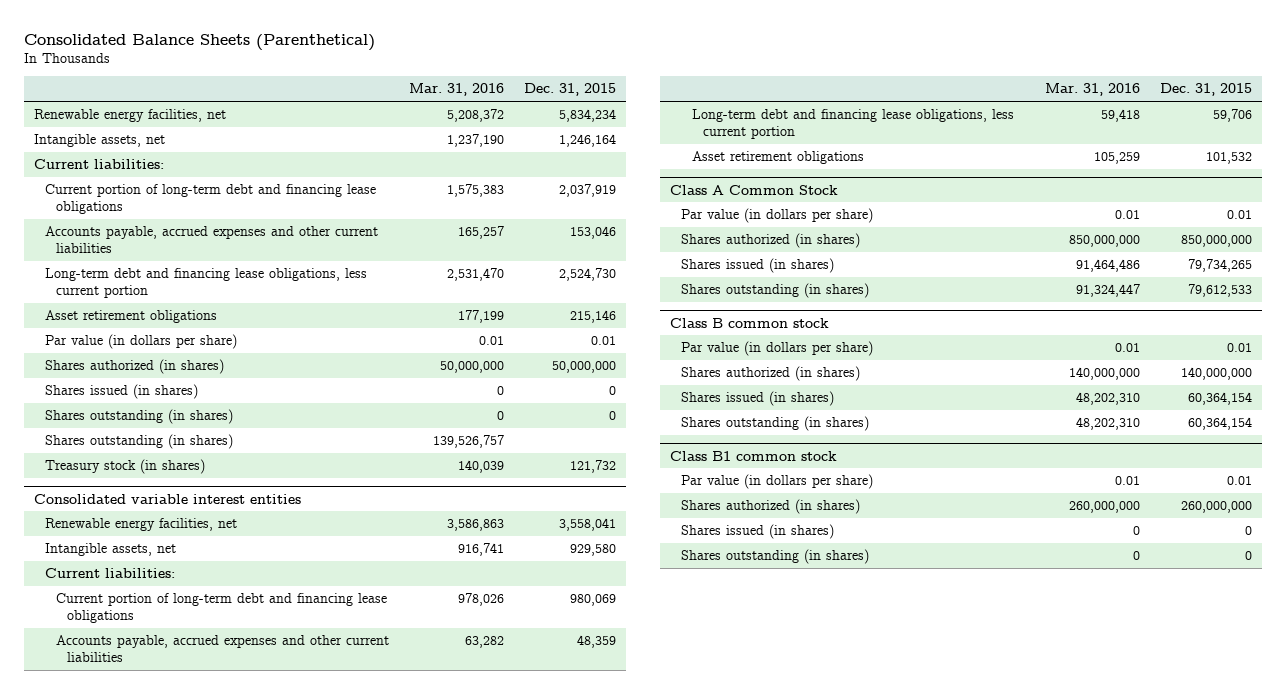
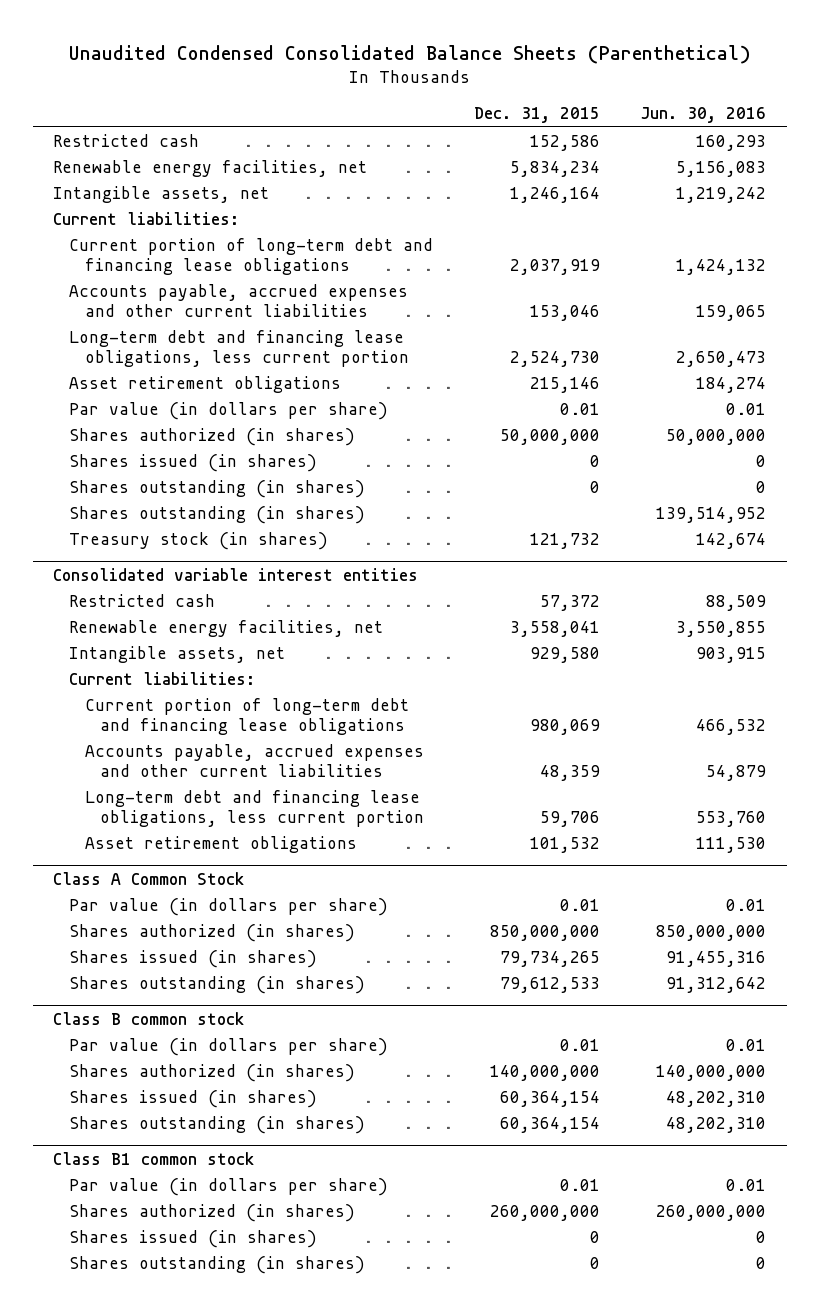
[23,33,375,51] Consolidated Balance Sheets (Parenthetical) -> [68,44,751,64] Unaudited Condensed Consolidated Balance Sheets (Parenthetical)
[408,83,504,97] Mar. 31, 2016 -> none
none -> [640,107,767,124] Jun. 30, 2016
none -> [53,134,200,148] Restricted cash
none -> [69,594,216,608] Restricted cash

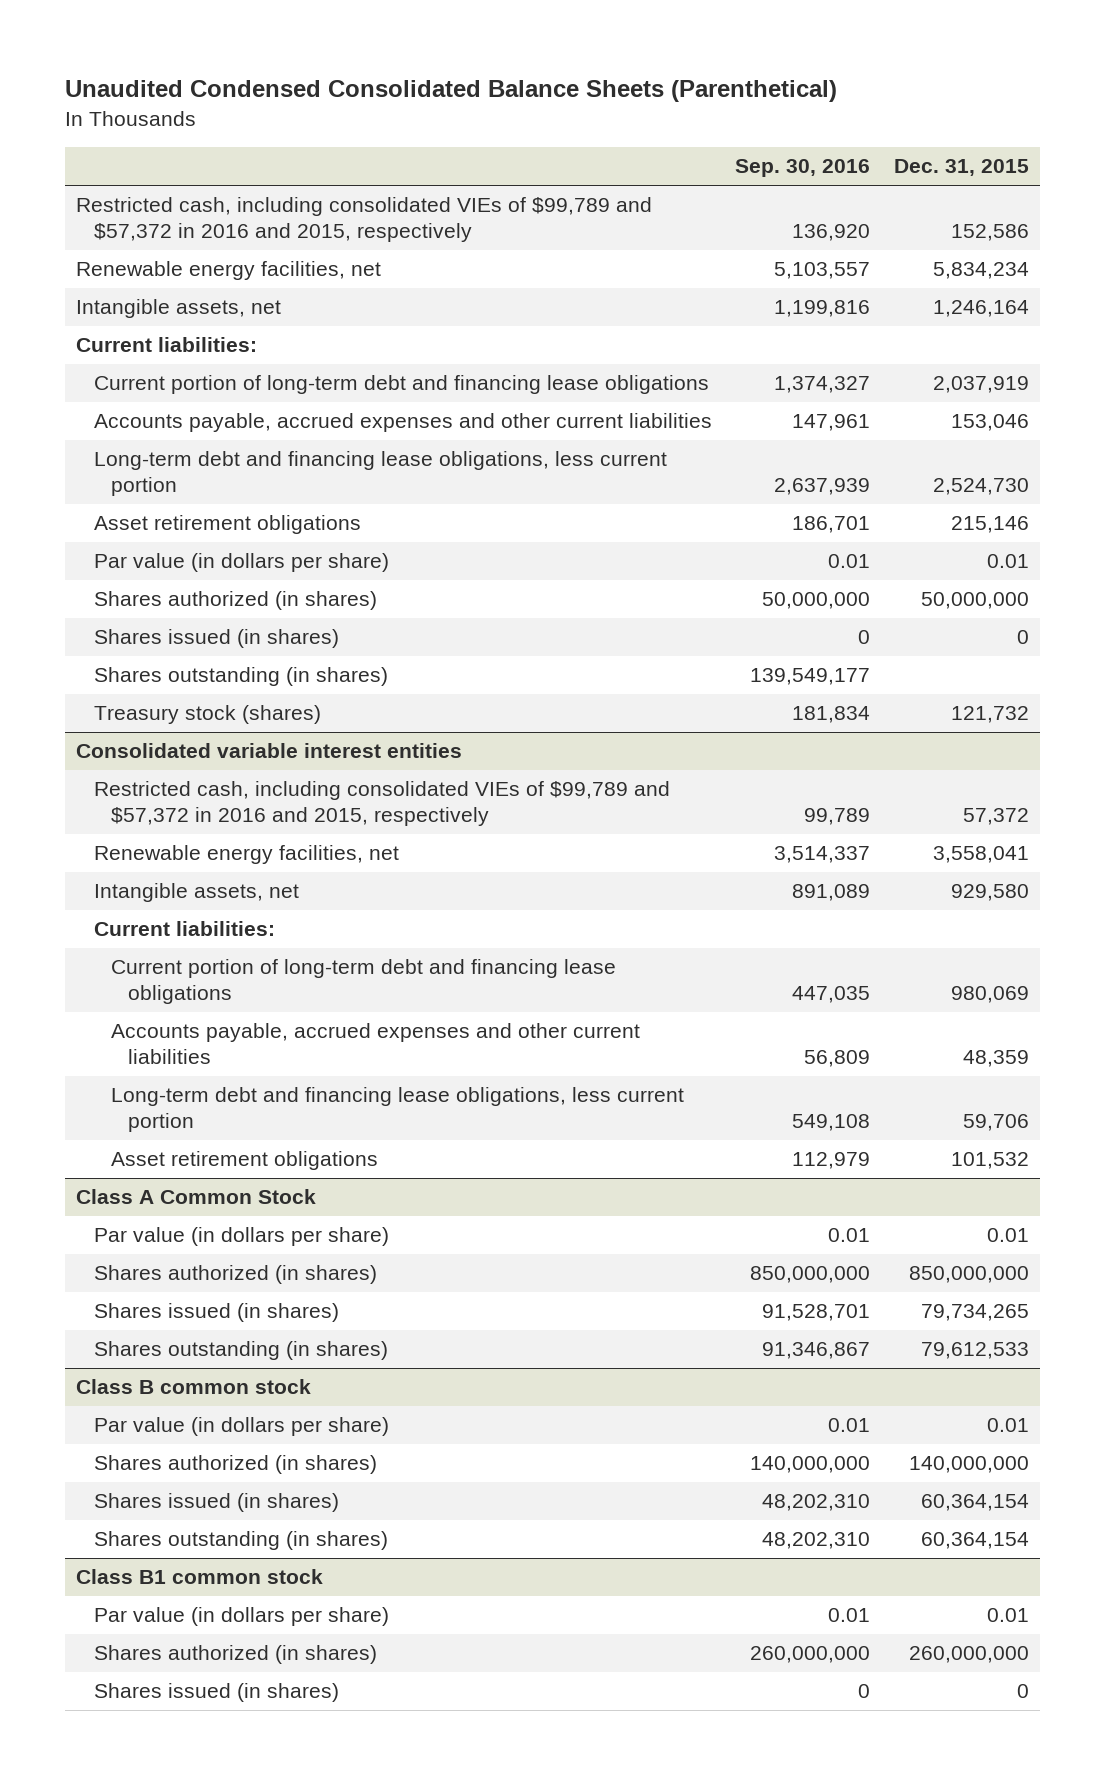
[640,107,767,124] Jun. 30, 2016 -> none
none -> [735,159,871,178] Sep. 30, 2016
[53,134,200,148] Restricted cash -> [76,197,653,243] Restricted cash, including consolidated VIEs of $99,789 and $57,372 in 2016 and 2015, respectively
[69,480,366,499] Shares outstanding (in shares) -> none
[69,532,329,551] Treasury stock (in shares) -> [93,705,321,725] Treasury stock (shares)
[69,594,216,608] Restricted cash -> [93,781,670,827] Restricted cash, including consolidated VIEs of $99,789 and $57,372 in 2016 and 2015, respectively
[69,1256,366,1275] Shares outstanding (in shares) -> none

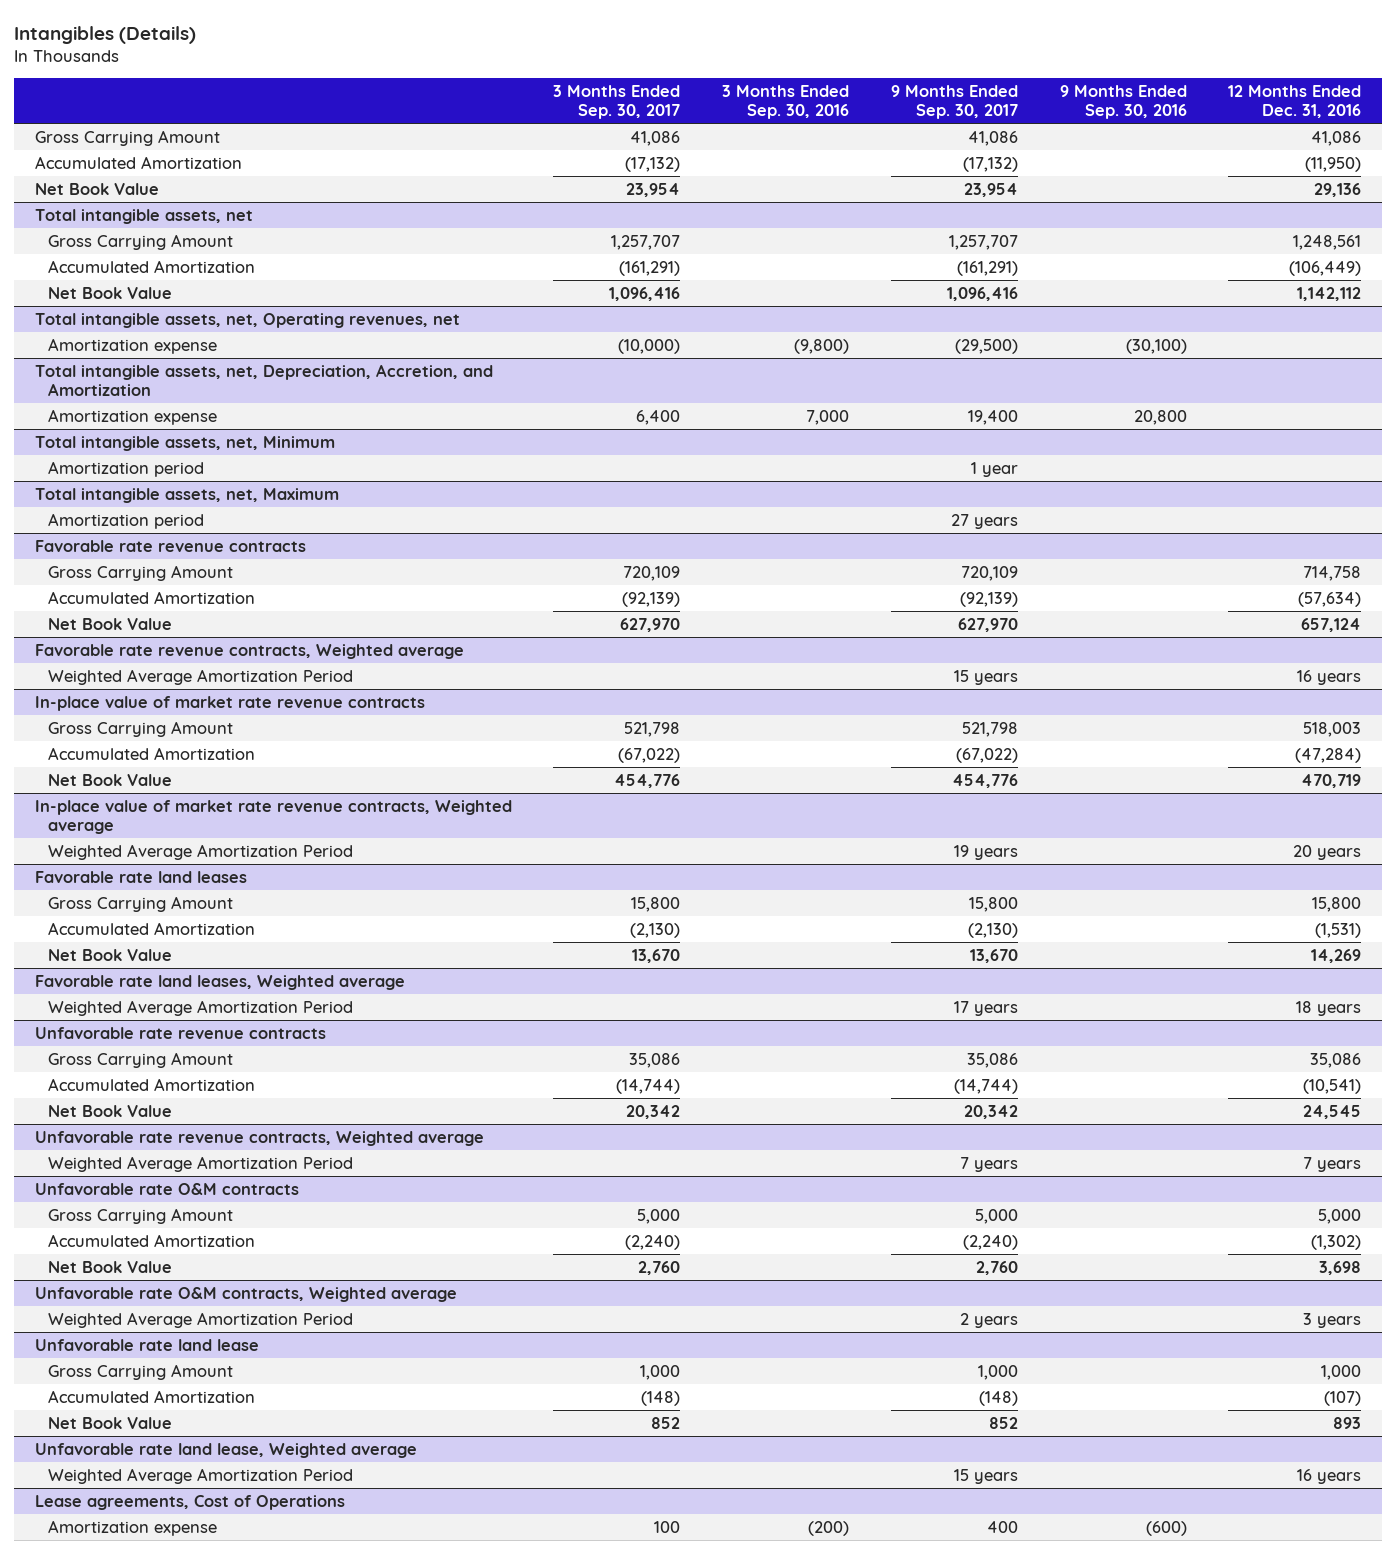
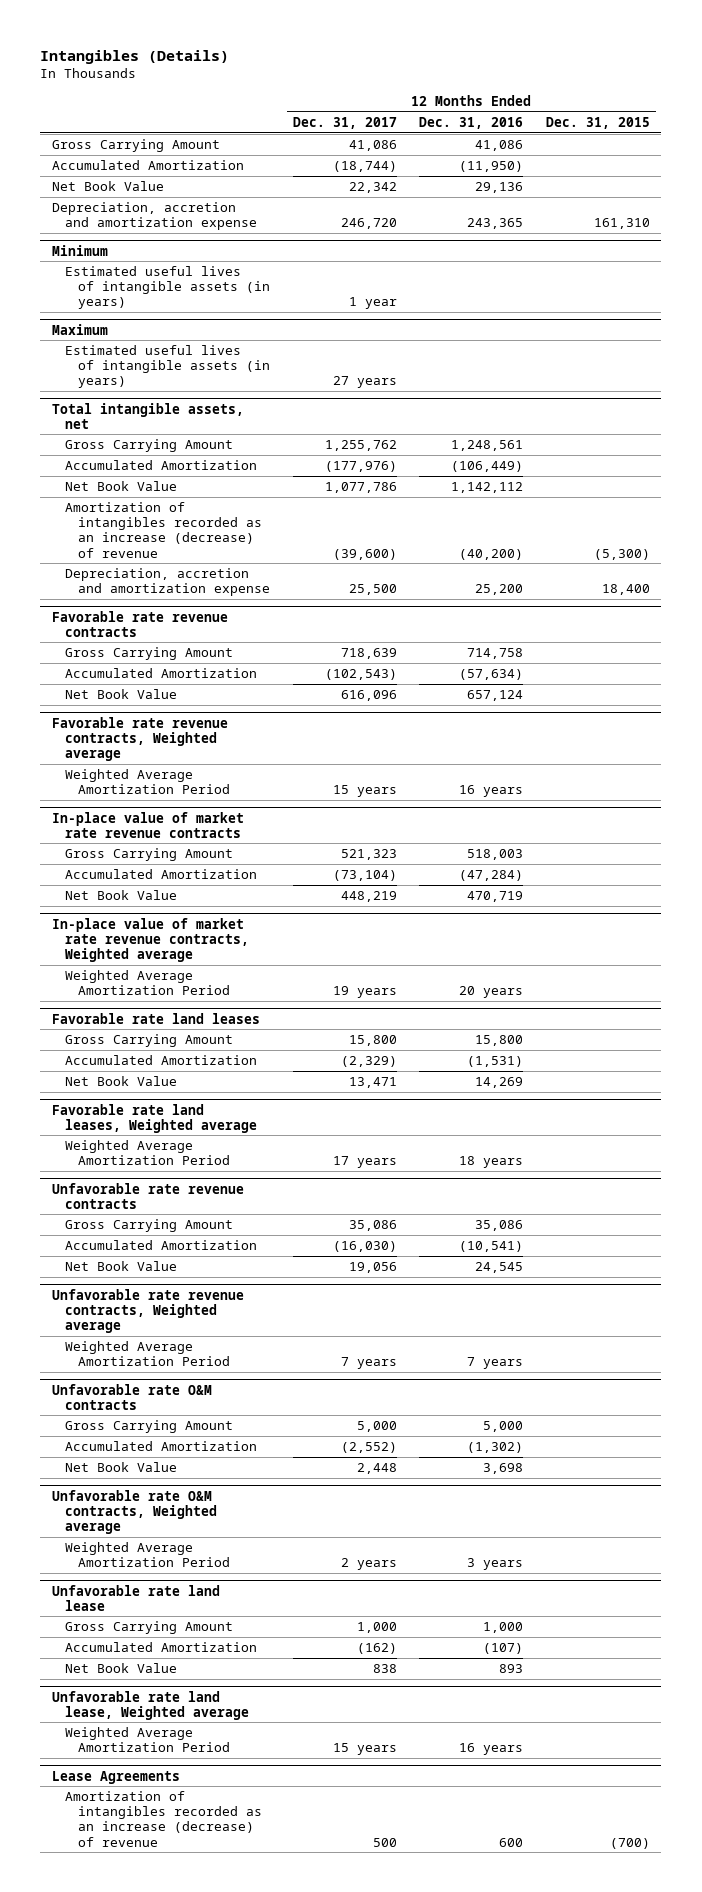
[553,85,681,120] 3 Months Ended Sep. 30, 2017 -> none
[722,85,850,120] 3 Months Ended Sep. 30, 2016 -> none
[890,85,1018,120] 9 Months Ended Sep. 30, 2017 -> none
[1059,85,1187,120] 9 Months Ended Sep. 30, 2016 -> none
none -> [292,116,397,129] Dec. 31, 2017
none -> [546,116,651,129] Dec. 31, 2015
none -> [51,202,257,231] Depreciation, accretion and amortization expense
none -> [51,244,108,256] Minimum
none -> [64,266,271,310] Estimated useful lives of intangible assets (in years)
none -> [51,323,108,335] Maximum
none -> [64,345,271,389] Estimated useful lives of intangible assets (in years)
[34,312,460,328] Total intangible assets, net, Operating revenues, net -> none
[47,337,217,354] Amortization expense -> none
[34,363,493,396] Total intangible assets, net, Depreciation, Accretion, and Amortization -> none
[47,408,217,425] Amortization expense -> none
[34,435,335,451] Total intangible assets, net, Minimum -> none
[47,460,204,477] Amortization period -> none
[34,487,339,503] Total intangible assets, net, Maximum -> none
[47,512,204,529] Amortization period -> none
none -> [64,502,263,558] Amortization of intangibles recorded as an increase (decrease) of revenue
none -> [64,568,271,597] Depreciation, accretion and amortization expense
[34,1494,345,1510] Lease agreements, Cost of Operations -> none
[47,1519,217,1536] Amortization expense -> none
none -> [51,1770,180,1784] Lease Agreements
none -> [64,1791,263,1847] Amortization of intangibles recorded as an increase (decrease) of revenue

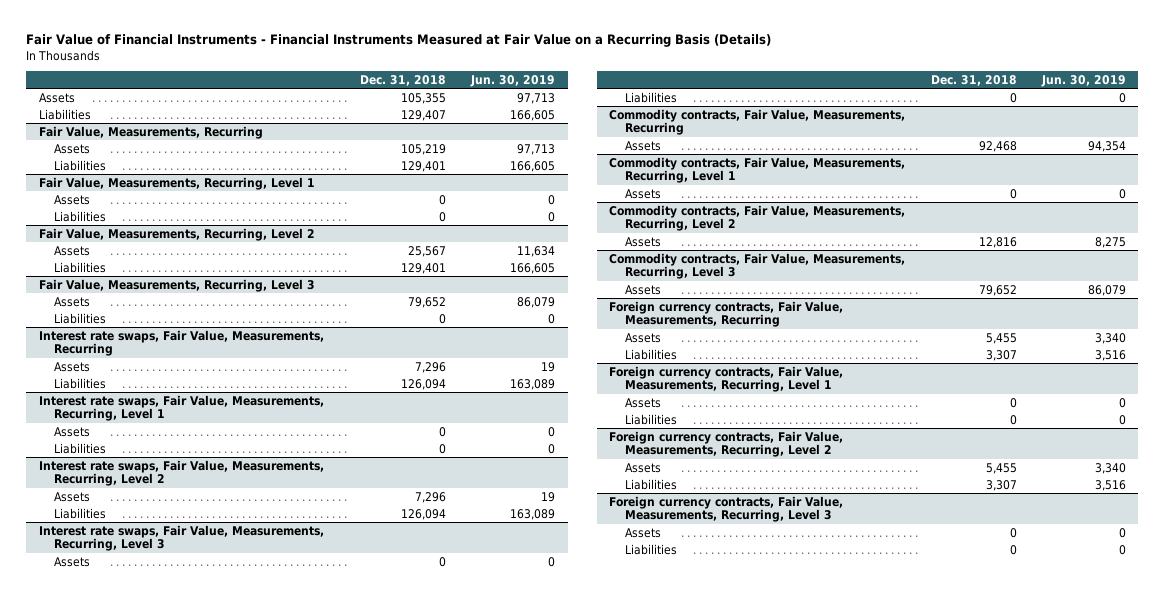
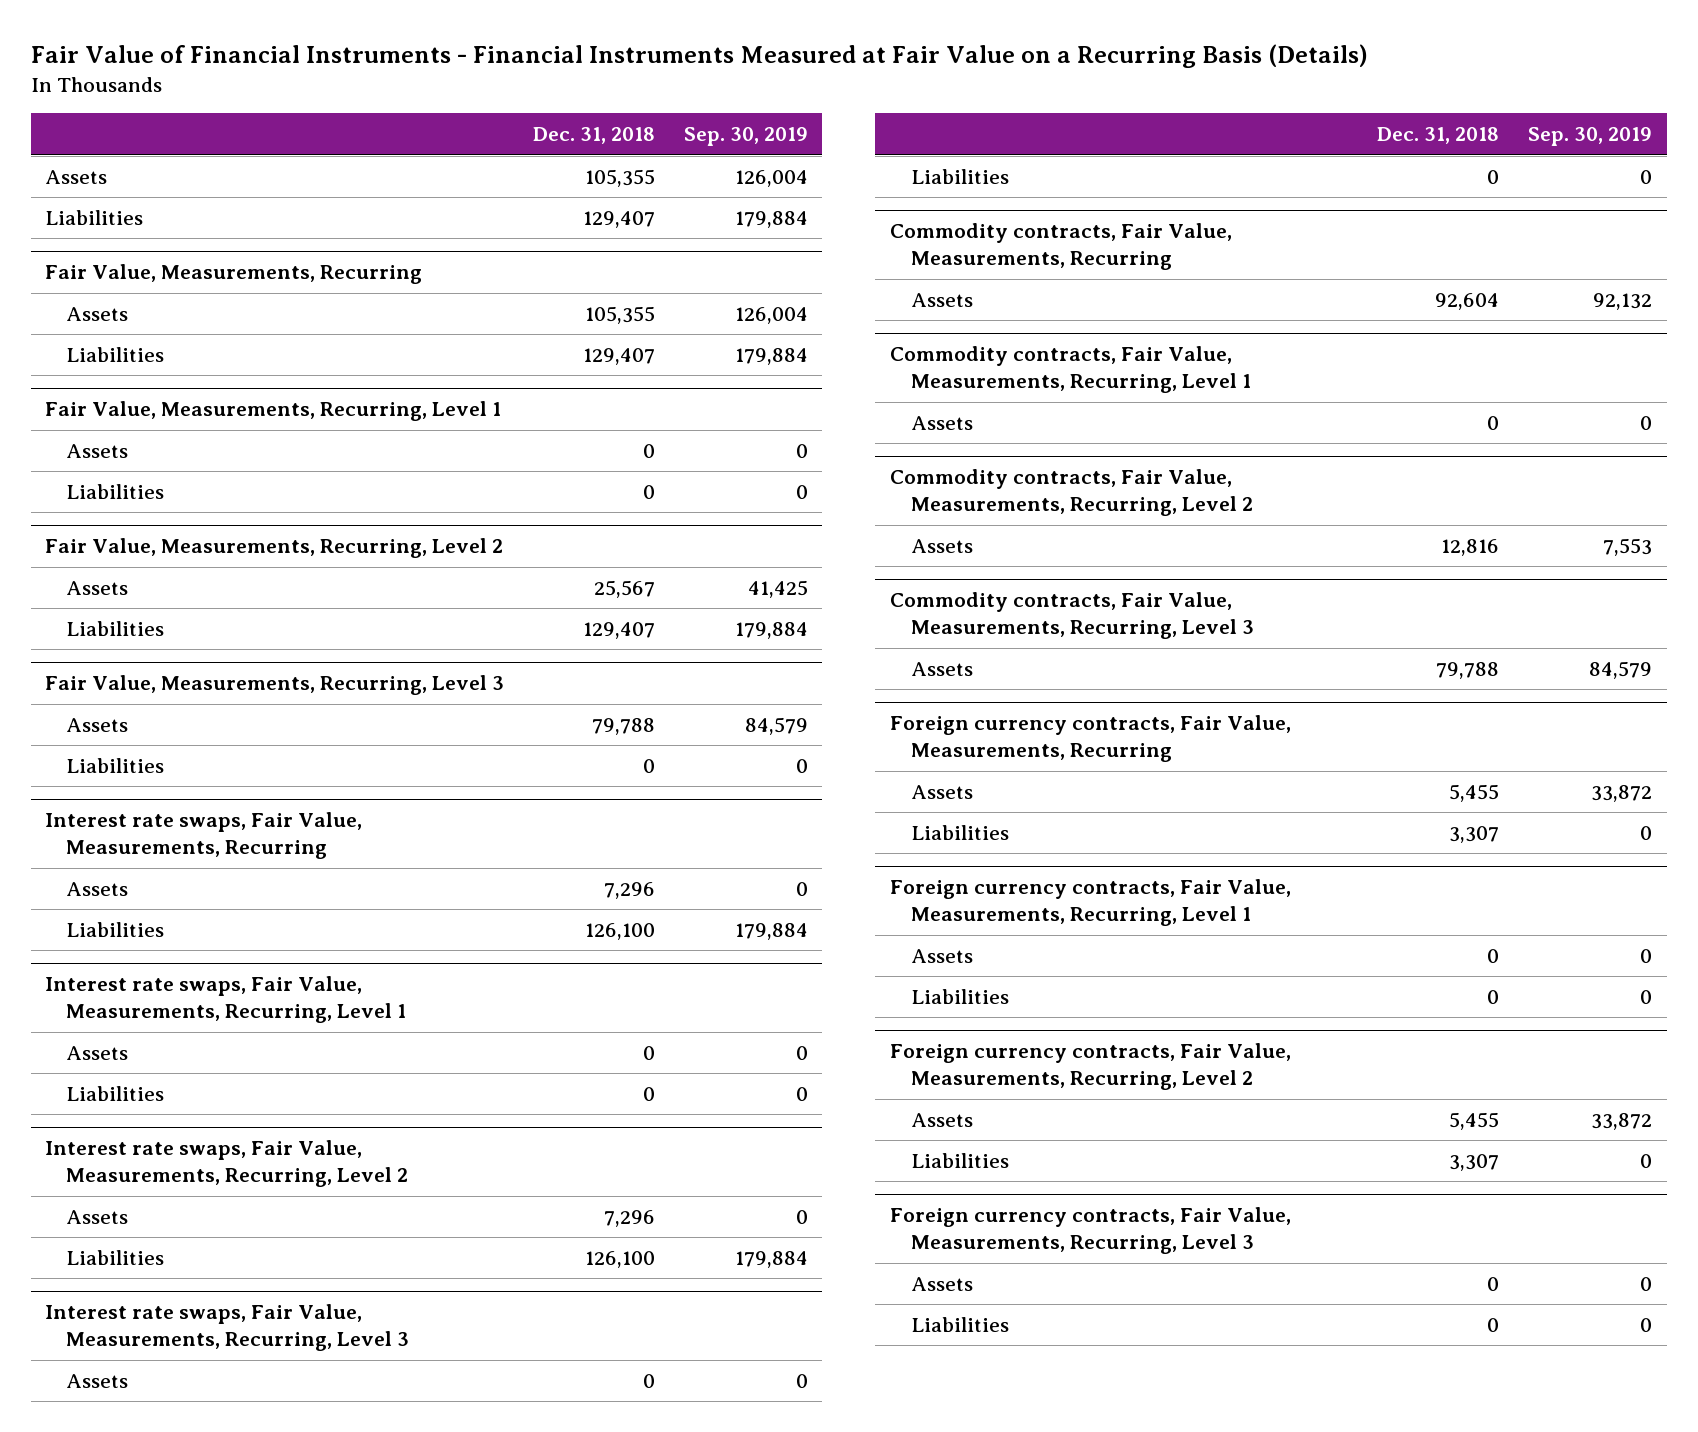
[470,74,556,87] Jun. 30, 2019 -> none
none -> [683,127,808,147] Sep. 30, 2019
[401,143,447,155] 105,219 -> [585,306,656,325] 105,355
[401,160,447,172] 129,401 -> [583,348,656,366] 129,407
[401,262,447,274] 129,401 -> [583,622,656,640] 129,407
[408,296,447,308] 79,652 -> [592,718,656,736] 79,788
[401,378,447,390] 126,094 -> [585,923,656,941] 126,100
[401,508,447,520] 126,094 -> [585,1251,656,1269] 126,100
[978,140,1017,152] 92,468 -> [1435,293,1500,311] 92,604
[978,284,1017,296] 79,652 -> [1436,662,1500,680] 79,788

